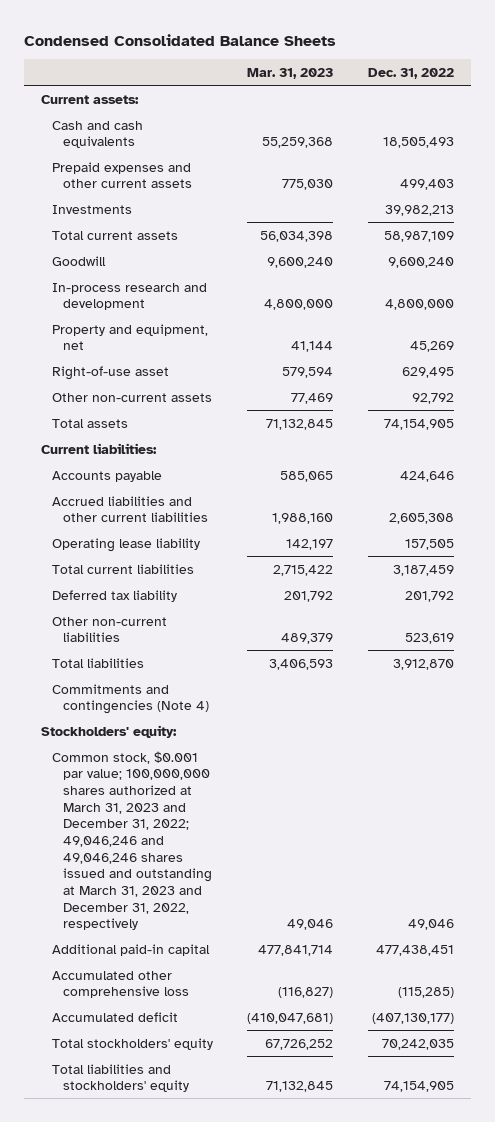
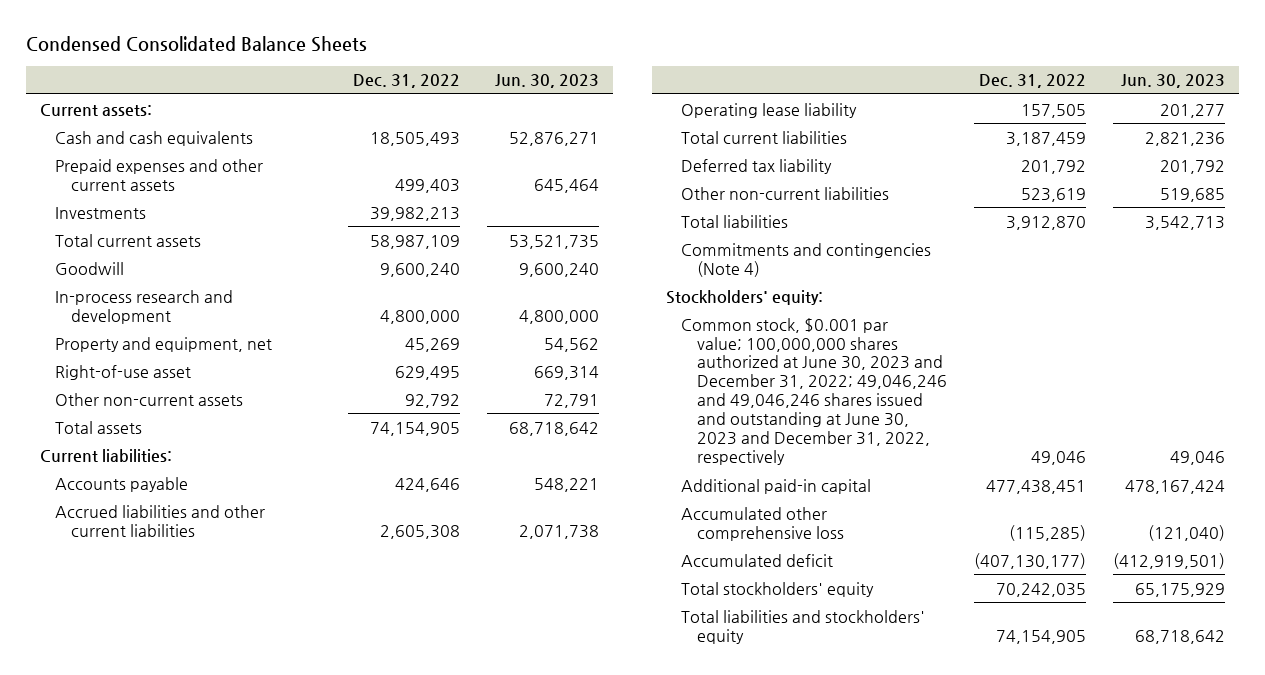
[247,68,334,80] Mar. 31, 2023 -> none
none -> [495,74,600,89] Jun. 30, 2023
[52,750,212,931] Common stock, $0.001 par value; 100,000,000 shares authorized at March 31, 2023 and December 31, 2022; 49,046,246 and 49,046,246 shares issued and outstanding at March 31, 2023 and December 31, 2022, respectively -> [681,317,947,466] Common stock, $0.001 par value; 100,000,000 shares authorized at June 30, 2023 and December 31, 2022; 49,046,246 and 49,046,246 shares issued and outstanding at June 30, 2023 and December 31, 2022, respectively

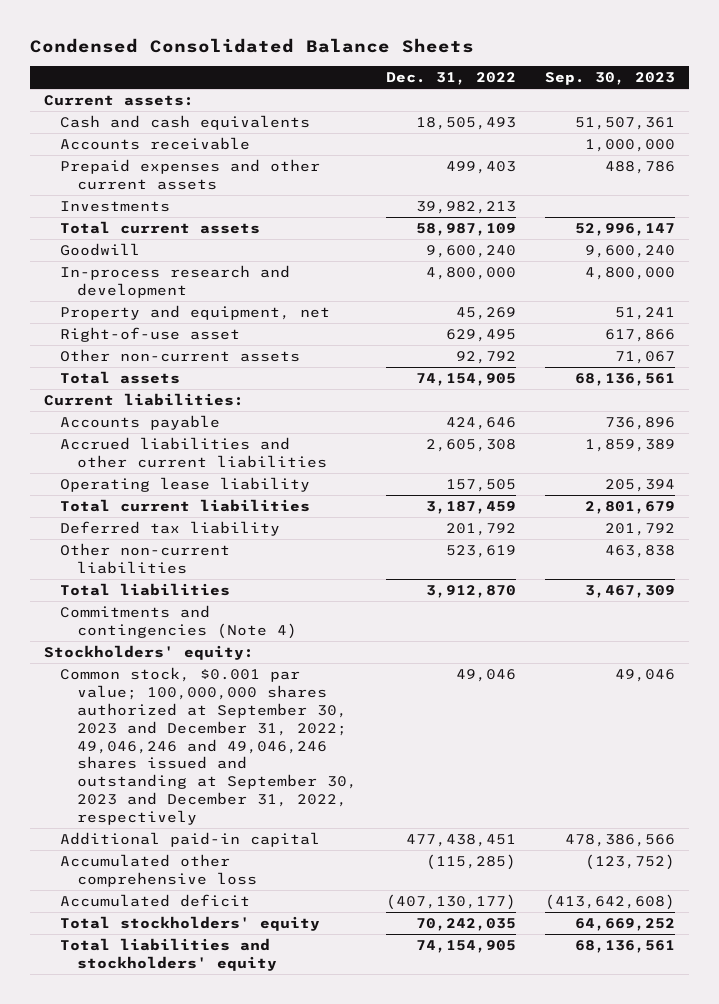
[495,74,600,89] Jun. 30, 2023 -> none
none -> [544,71,675,85] Sep. 30, 2023
none -> [60,137,251,151] Accounts receivable
[681,317,947,466] Common stock, $0.001 par value; 100,000,000 shares authorized at June 30, 2023 and December 31, 2022; 49,046,246 and 49,046,246 shares issued and outstanding at June 30, 2023 and December 31, 2022, respectively -> [60,667,357,826] Common stock, $0.001 par value; 100,000,000 shares authorized at September 30, 2023 and December 31, 2022; 49,046,246 and 49,046,246 shares issued and outstanding at September 30, 2023 and December 31, 2022, respectively

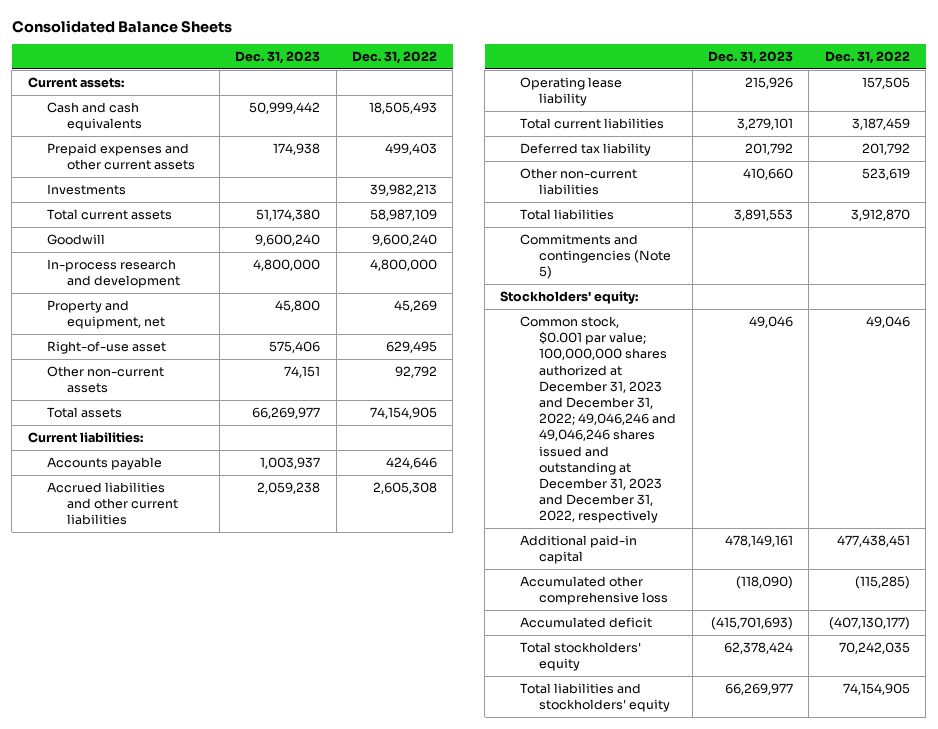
[29,37,474,53] Condensed Consolidated Balance Sheets -> [11,19,232,33] Consolidated Balance Sheets
[544,71,675,85] Sep. 30, 2023 -> none
none -> [235,51,321,65] Dec. 31, 2023
[60,137,251,151] Accounts receivable -> none
[60,605,297,639] Commitments and contingencies (Note 4) -> [519,233,672,280] Commitments and contingencies (Note 5)
[60,667,357,826] Common stock, $0.001 par value; 100,000,000 shares authorized at September 30, 2023 and December 31, 2022; 49,046,246 and 49,046,246 shares issued and outstanding at September 30, 2023 and December 31, 2022, respectively -> [519,315,677,524] Common stock, $0.001 par value; 100,000,000 shares authorized at December 31, 2023 and December 31, 2022; 49,046,246 and 49,046,246 shares issued and outstanding at December 31, 2023 and December 31, 2022, respectively

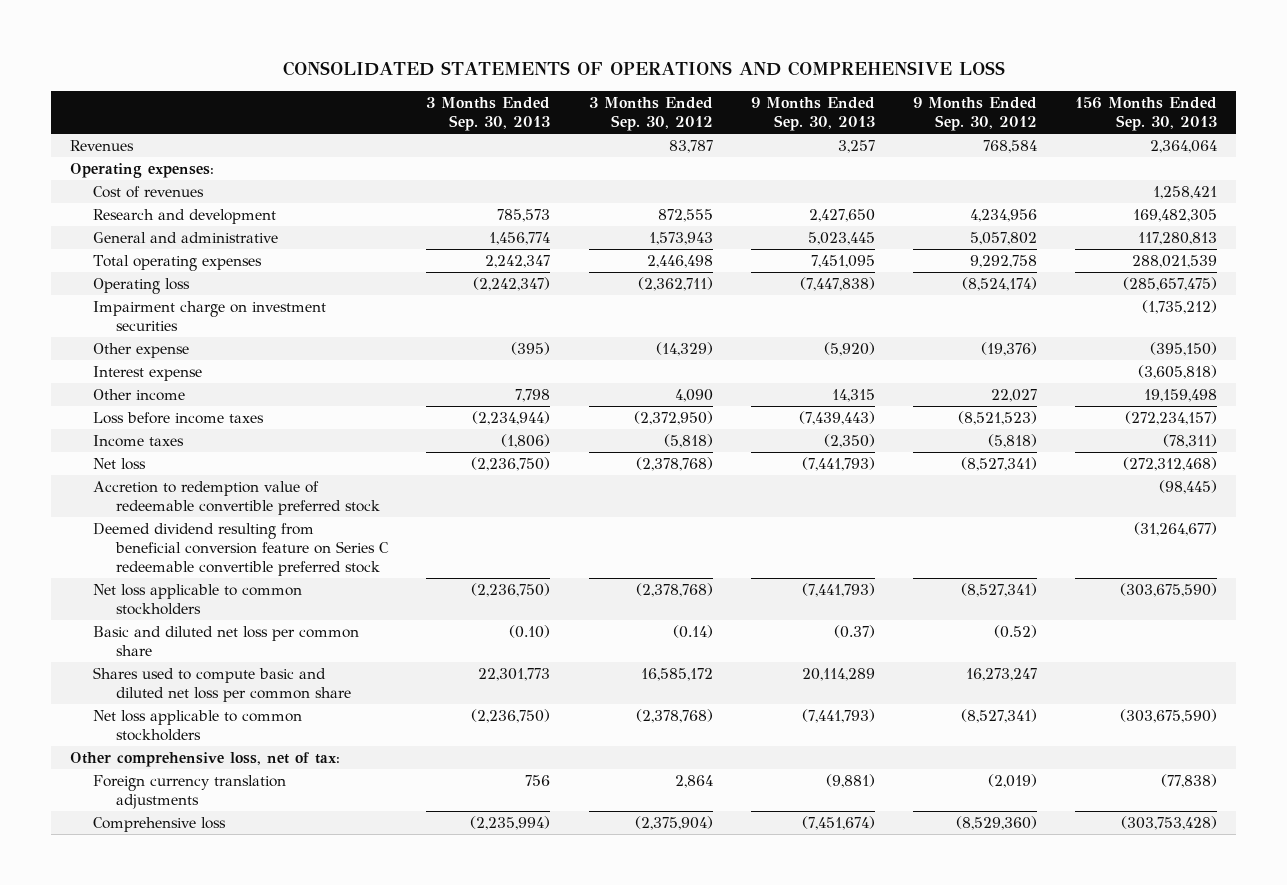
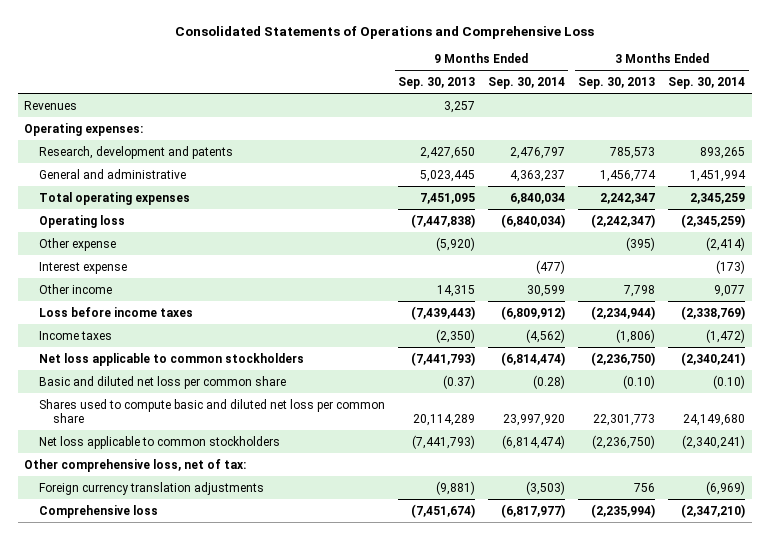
[282,61,1005,77] CONSOLIDATED STATEMENTS OF OPERATIONS AND COMPREHENSIVE LOSS -> [174,26,594,40] Consolidated Statements of Operations and Comprehensive Loss
[588,97,713,131] 3 Months Ended Sep. 30, 2012 -> none
[913,97,1038,131] 9 Months Ended Sep. 30, 2012 -> none
[1075,97,1218,131] 156 Months Ended Sep. 30, 2013 -> none
none -> [488,76,566,89] Sep. 30, 2014
none -> [668,76,746,89] Sep. 30, 2014
[93,185,205,198] Cost of revenues -> none
[93,208,277,224] Research and development -> [38,145,233,159] Research, development and patents
[93,300,327,331] Impairment charge on investment securities -> none
[93,457,147,470] Net loss -> none
[93,480,381,515] Accretion to redemption value of redeemable convertible preferred stock -> none
[93,522,390,576] Deemed dividend resulting from beneficial conversion feature on Series C redeemable convertible preferred stock -> none

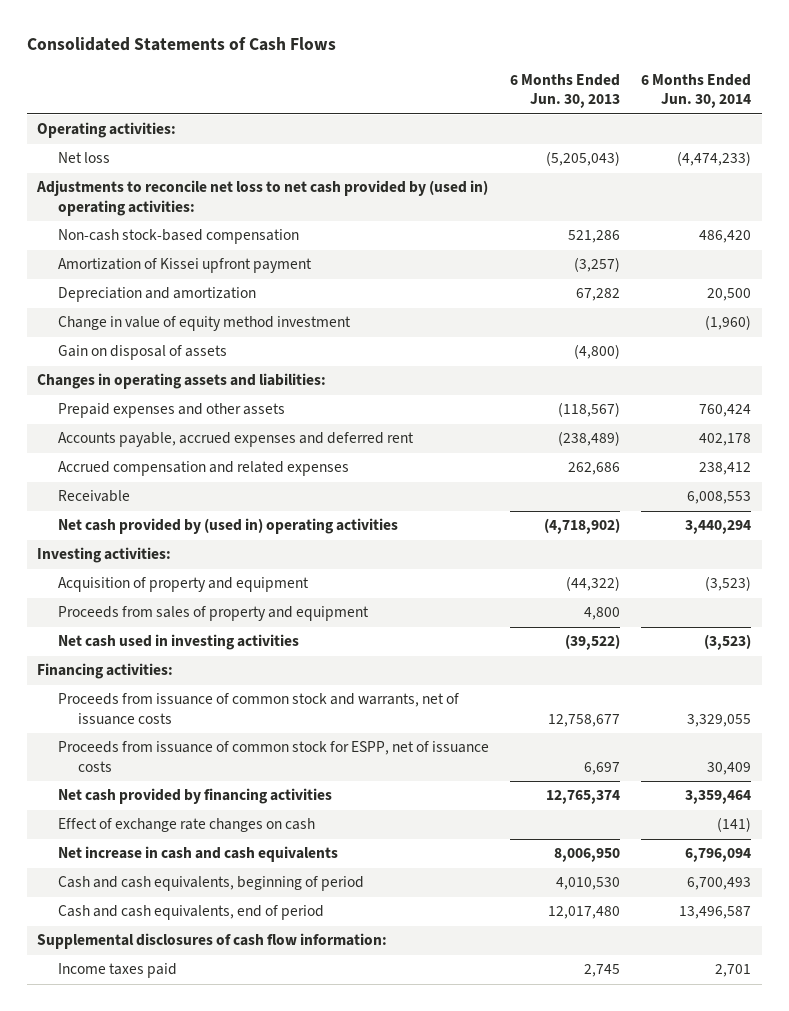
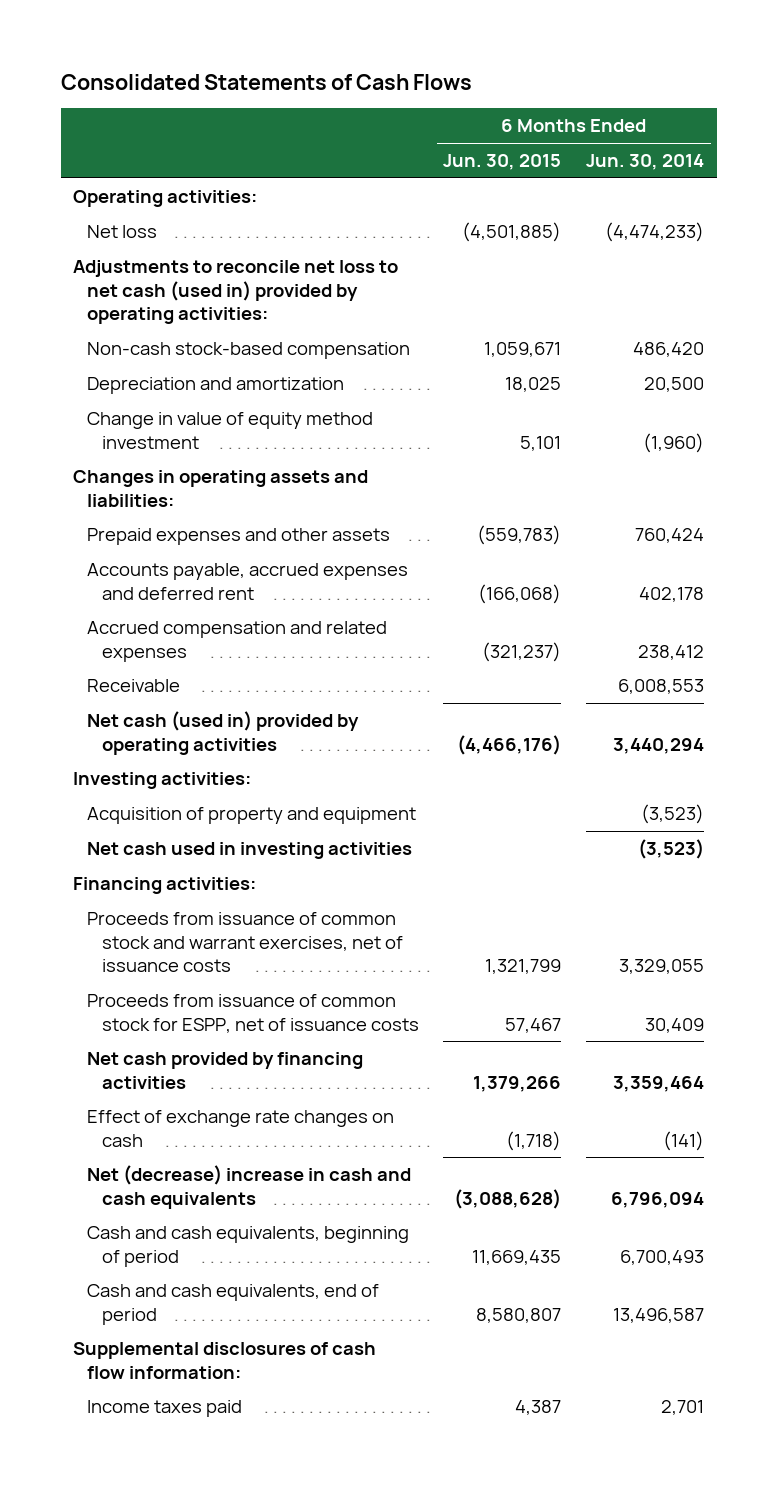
[509,73,620,109] 6 Months Ended Jun. 30, 2013 -> none
none -> [443,154,562,171] Jun. 30, 2015
[36,180,489,216] Adjustments to reconcile net loss to net cash provided by (used in) operating activities: -> [73,260,399,324] Adjustments to reconcile net loss to net cash (used in) provided by operating activities:
[57,258,312,274] Amortization of Kissei upfront payment -> none
[57,345,227,361] Gain on disposal of assets -> none
[57,518,398,535] Net cash provided by (used in) operating activities -> [87,711,360,755] Net cash (used in) provided by operating activities
[57,606,369,622] Proceeds from sales of property and equipment -> none
[57,693,459,725] Proceeds from issuance of common stock and warrants, net of issuance costs -> [87,912,403,972] Proceeds from issuance of common stock and warrant exercises, net of issuance costs
[57,846,338,863] Net increase in cash and cash equivalents -> [87,1165,412,1209] Net (decrease) increase in cash and cash equivalents

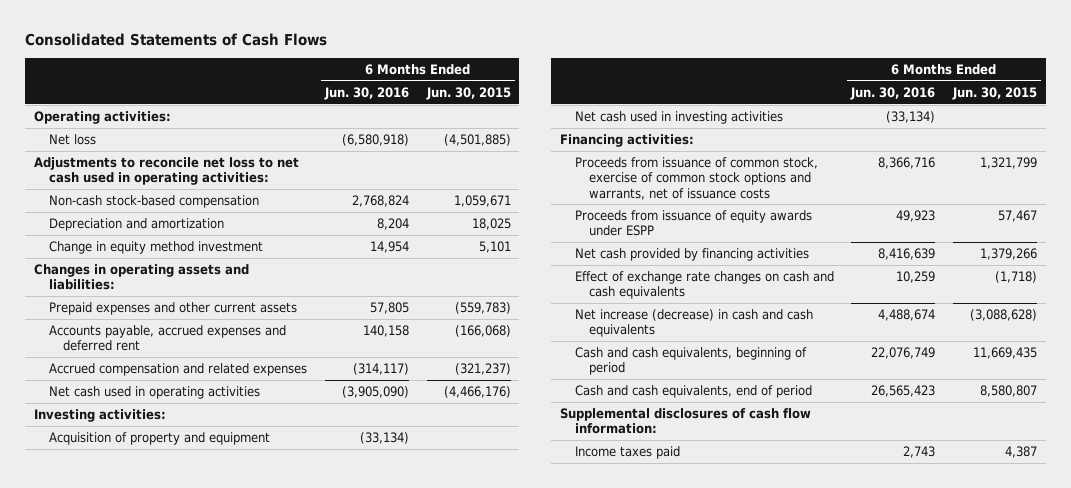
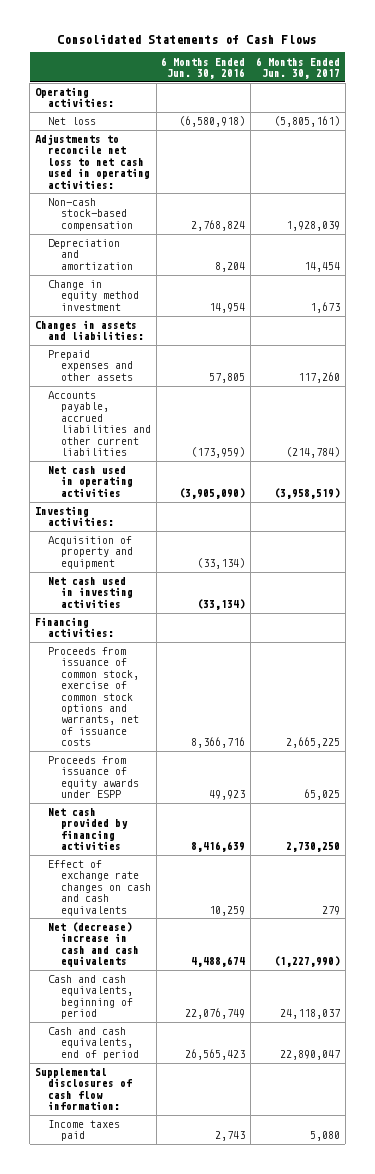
[425,86,511,100] Jun. 30, 2015 -> none
none -> [255,56,340,79] 6 Months Ended Jun. 30, 2017
[48,325,286,352] Accounts payable, accrued expenses and deferred rent -> none
[48,363,307,377] Accrued compensation and related expenses -> none
[33,264,249,291] Changes in operating assets and liabilities: -> [34,320,144,341] Changes in assets and liabilities:
[48,302,297,316] Prepaid expenses and other current assets -> [47,350,134,381] Prepaid expenses and other assets
none -> [47,391,152,456] Accounts payable, accrued liabilities and other current liabilities
[574,309,813,338] Net increase (decrease) in cash and cash equivalents -> [47,922,140,968] Net (decrease) increase in cash and cash equivalents

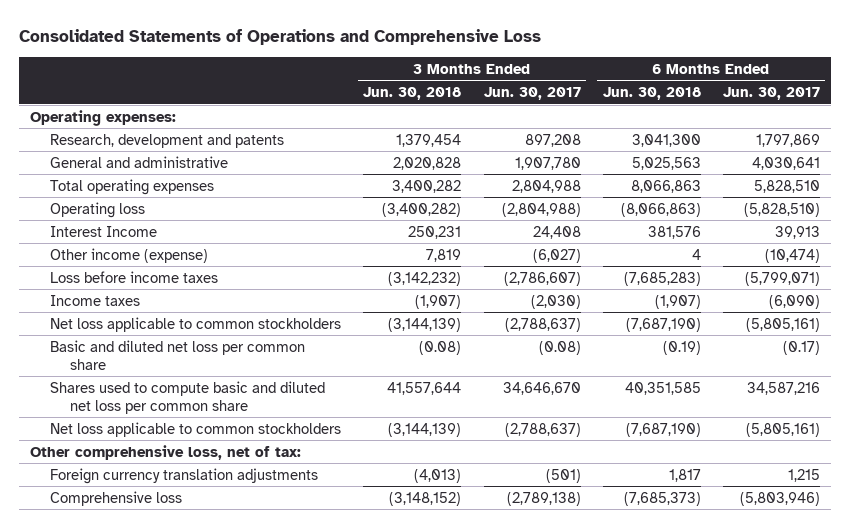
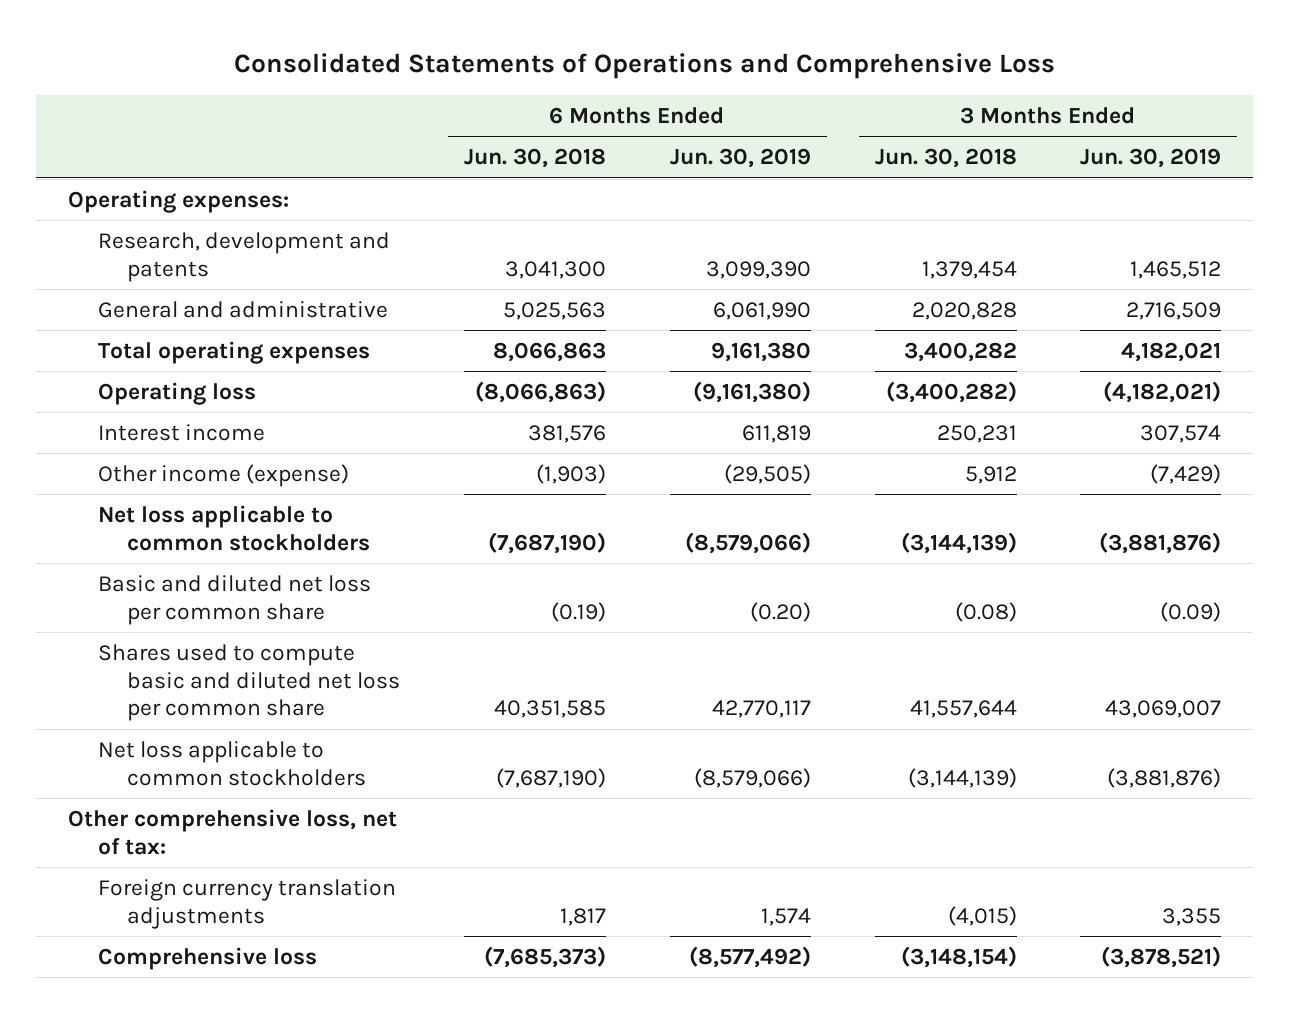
[483,87,581,101] Jun. 30, 2017 -> none
[722,87,820,101] Jun. 30, 2017 -> none
none -> [669,148,811,169] Jun. 30, 2019
none -> [1080,148,1222,169] Jun. 30, 2019
[50,270,219,283] Loss before income taxes -> none
[50,294,141,306] Income taxes -> none
[50,225,158,237] Interest Income -> [97,423,265,441] Interest income
[426,248,462,262] 7,819 -> [964,465,1017,484] 5,912
[691,248,701,260] 4 -> [536,463,607,484] (1,903)
[414,468,462,483] (4,013) -> [947,905,1017,926] (4,015)
[389,491,462,506] (3,148,152) -> [900,945,1017,968] (3,148,154)

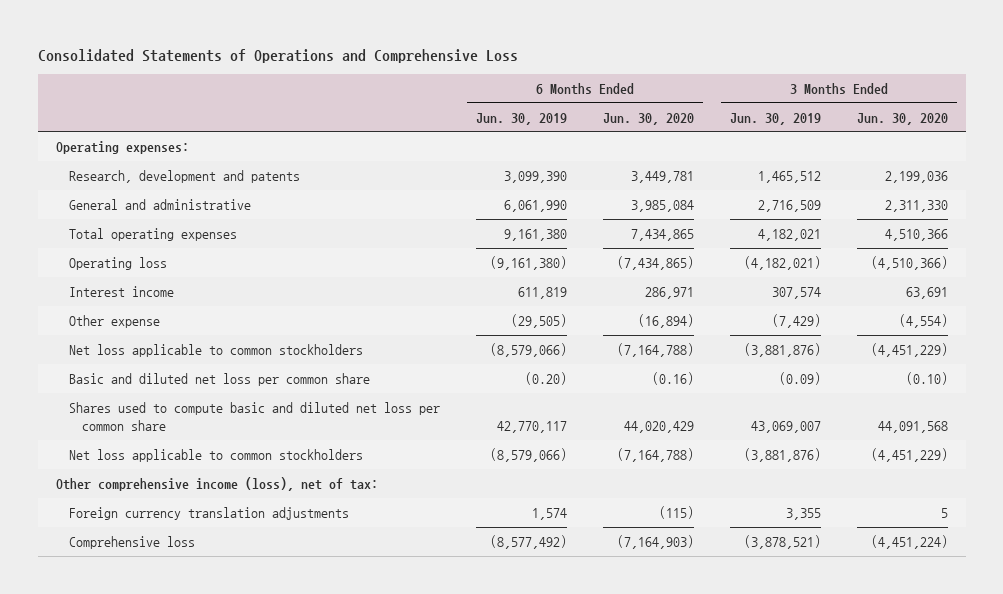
[464,148,607,169] Jun. 30, 2018 -> none
[874,148,1017,169] Jun. 30, 2018 -> none
none -> [602,112,694,125] Jun. 30, 2020
none -> [856,112,948,125] Jun. 30, 2020
[97,463,349,487] Other income (expense) -> [68,314,160,328] Other expense
[68,808,398,855] Other comprehensive loss, net of tax: -> [55,476,378,491] Other comprehensive income (loss), net of tax:

